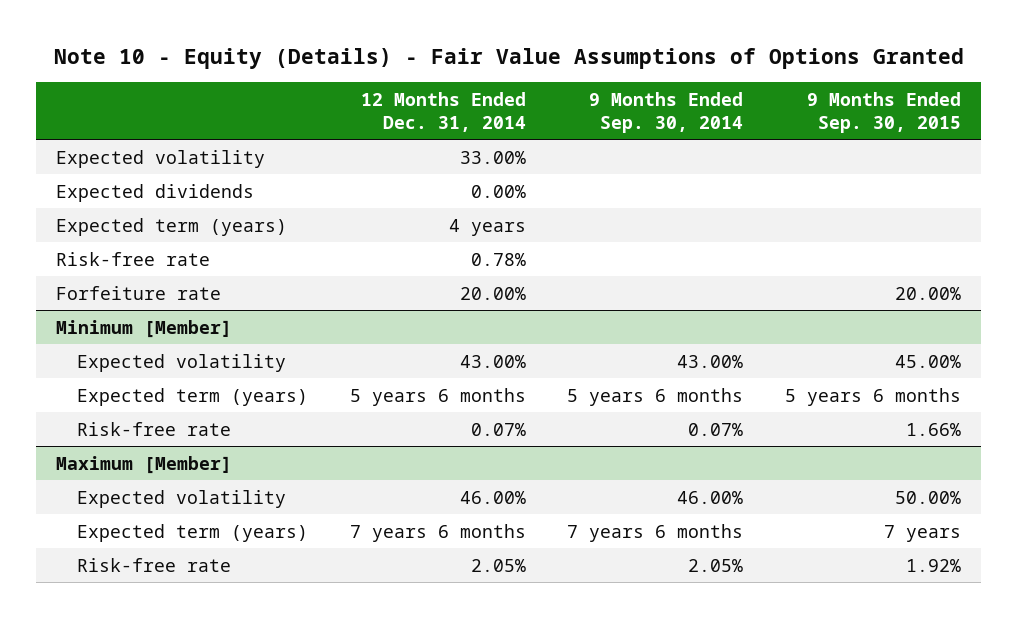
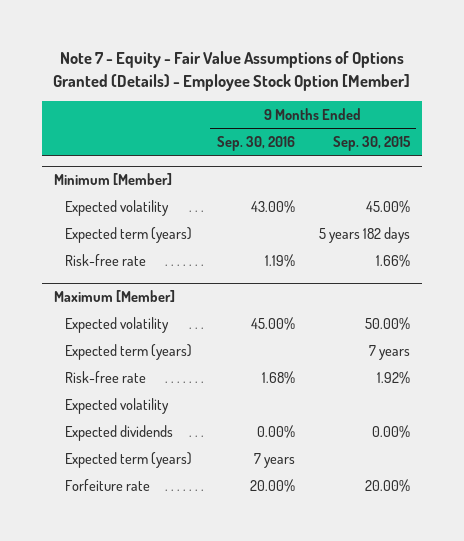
[53,47,964,69] Note 10 - Equity (Details) - Fair Value Assumptions of Options Granted -> [53,51,411,91] Note 7 - Equity - Fair Value Assumptions of Options Granted (Details) - Employee Stock Option [Member]
[360,91,526,132] 12 Months Ended Dec. 31, 2014 -> none
[589,91,744,133] 9 Months Ended Sep. 30, 2014 -> none
none -> [216,136,295,152] Sep. 30, 2016
[56,149,266,168] Expected volatility -> none
[56,183,255,202] Expected dividends -> none
[56,217,288,236] Expected term (years) -> none
[56,251,211,266] Risk-free rate -> none
[56,285,222,300] Forfeiture rate -> none
[784,387,961,406] 5 years 6 months -> [319,226,411,243] 5 years 182 days
none -> [65,397,170,414] Expected volatility
none -> [65,424,174,441] Expected dividends
none -> [65,451,193,468] Expected term (years)
none -> [65,478,151,491] Forfeiture rate

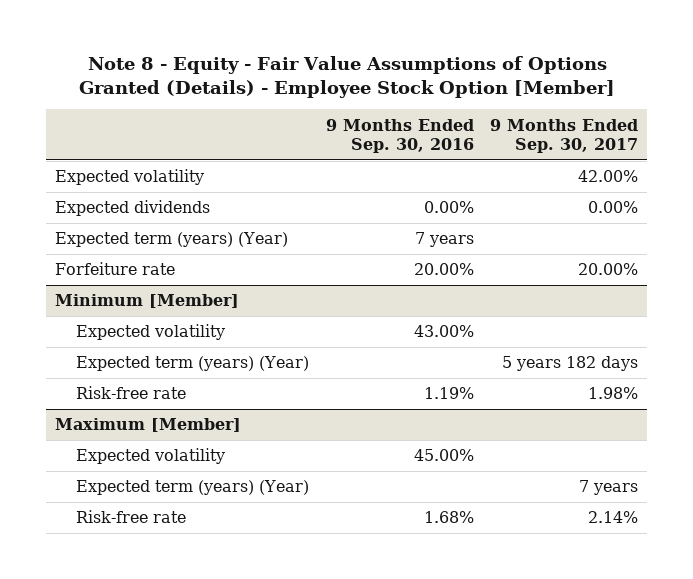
[53,51,411,91] Note 7 - Equity - Fair Value Assumptions of Options Granted (Details) - Employee Stock Option [Member] -> [78,56,615,99] Note 8 - Equity - Fair Value Assumptions of Options Granted (Details) - Employee Stock Option [Member]
[333,136,412,152] Sep. 30, 2015 -> none
none -> [490,118,639,153] 9 Months Ended Sep. 30, 2017
none -> [54,169,204,186] Expected volatility
none -> [54,200,210,217] Expected dividends
none -> [54,232,288,248] Expected term (years) (Year)
none -> [54,262,175,276] Forfeiture rate
[65,226,193,243] Expected term (years) -> [75,356,309,372] Expected term (years) (Year)
[65,343,193,360] Expected term (years) -> [75,480,309,496] Expected term (years) (Year)
[65,397,170,414] Expected volatility -> none
[65,424,174,441] Expected dividends -> none
[65,451,193,468] Expected term (years) -> none
[65,478,151,491] Forfeiture rate -> none

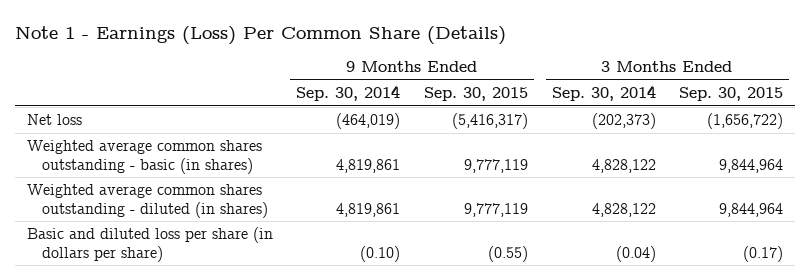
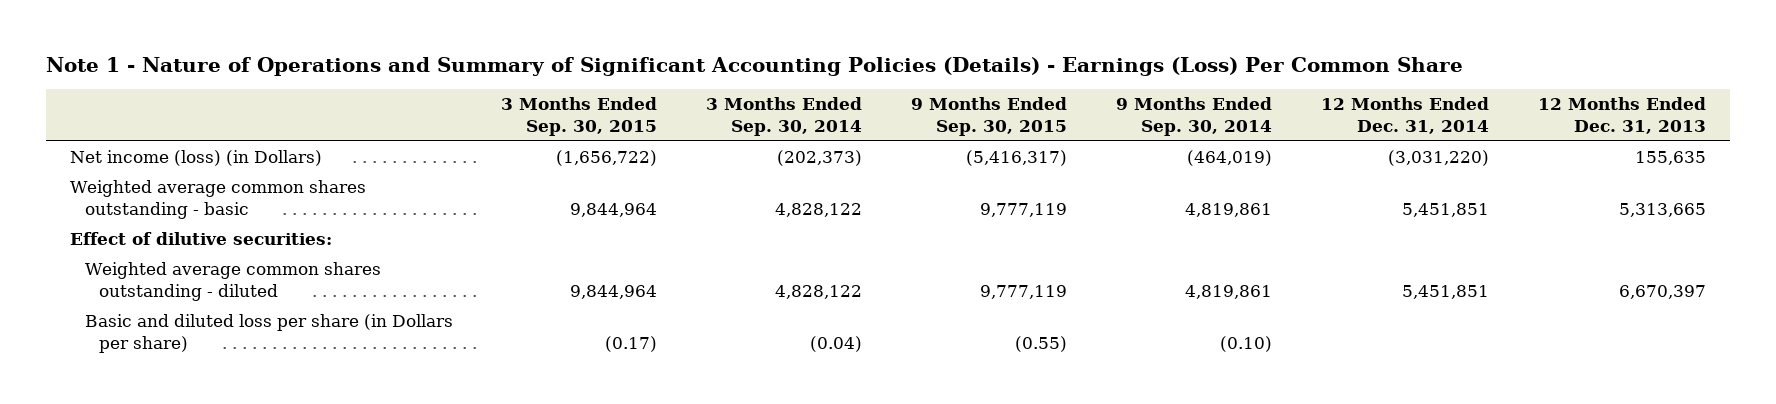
[14,25,506,45] Note 1 - Earnings (Loss) Per Common Share (Details) -> [46,57,1464,77] Note 1 - Nature of Operations and Summary of Significant Accounting Policies (Details) - Earnings (Loss) Per Common Share
none -> [1320,96,1489,134] 12 Months Ended Dec. 31, 2014
none -> [1537,96,1706,134] 12 Months Ended Dec. 31, 2013
[26,114,82,126] Net loss -> [70,150,323,167] Net income (loss) (in Dollars)
[26,140,262,174] Weighted average common shares outstanding - basic (in shares) -> [70,180,367,219] Weighted average common shares outstanding - basic
none -> [70,232,333,246] Effect of dilutive securities:
[26,184,269,218] Weighted average common shares outstanding - diluted (in shares) -> [84,262,381,301] Weighted average common shares outstanding - diluted
[26,227,273,262] Basic and diluted loss per share (in dollars per share) -> [84,314,453,353] Basic and diluted loss per share (in Dollars per share)

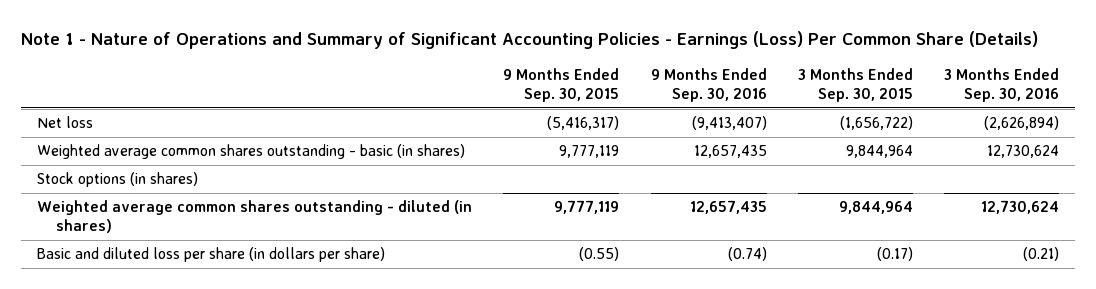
[46,57,1464,77] Note 1 - Nature of Operations and Summary of Significant Accounting Policies (Details) - Earnings (Loss) Per Common Share -> [21,31,1039,50] Note 1 - Nature of Operations and Summary of Significant Accounting Policies - Earnings (Loss) Per Common Share (Details)
[706,96,863,136] 3 Months Ended Sep. 30, 2014 -> none
[1115,96,1272,136] 9 Months Ended Sep. 30, 2014 -> none
[1320,96,1489,134] 12 Months Ended Dec. 31, 2014 -> none
[1537,96,1706,134] 12 Months Ended Dec. 31, 2013 -> none
none -> [650,68,767,103] 9 Months Ended Sep. 30, 2016
none -> [944,68,1060,103] 3 Months Ended Sep. 30, 2016
[70,232,333,246] Effect of dilutive securities: -> none
[70,150,323,167] Net income (loss) (in Dollars) -> [36,116,93,129] Net loss
[70,180,367,219] Weighted average common shares outstanding - basic -> [36,144,465,160] Weighted average common shares outstanding - basic (in shares)
none -> [36,172,198,188] Stock options (in shares)
[84,262,381,301] Weighted average common shares outstanding - diluted -> [36,200,472,234] Weighted average common shares outstanding - diluted (in shares)
[84,314,453,353] Basic and diluted loss per share (in Dollars per share) -> [36,247,385,263] Basic and diluted loss per share (in dollars per share)

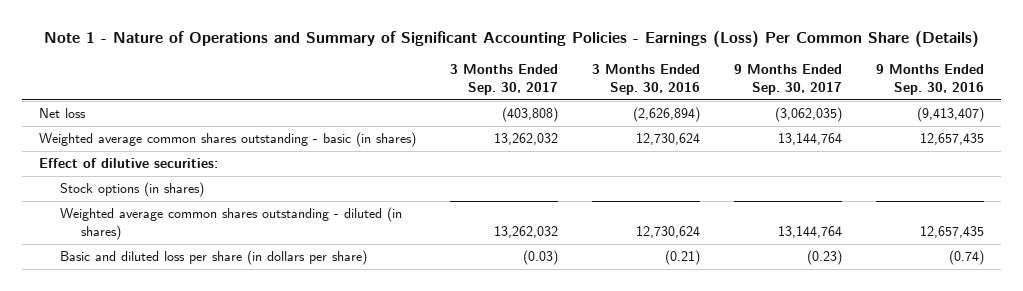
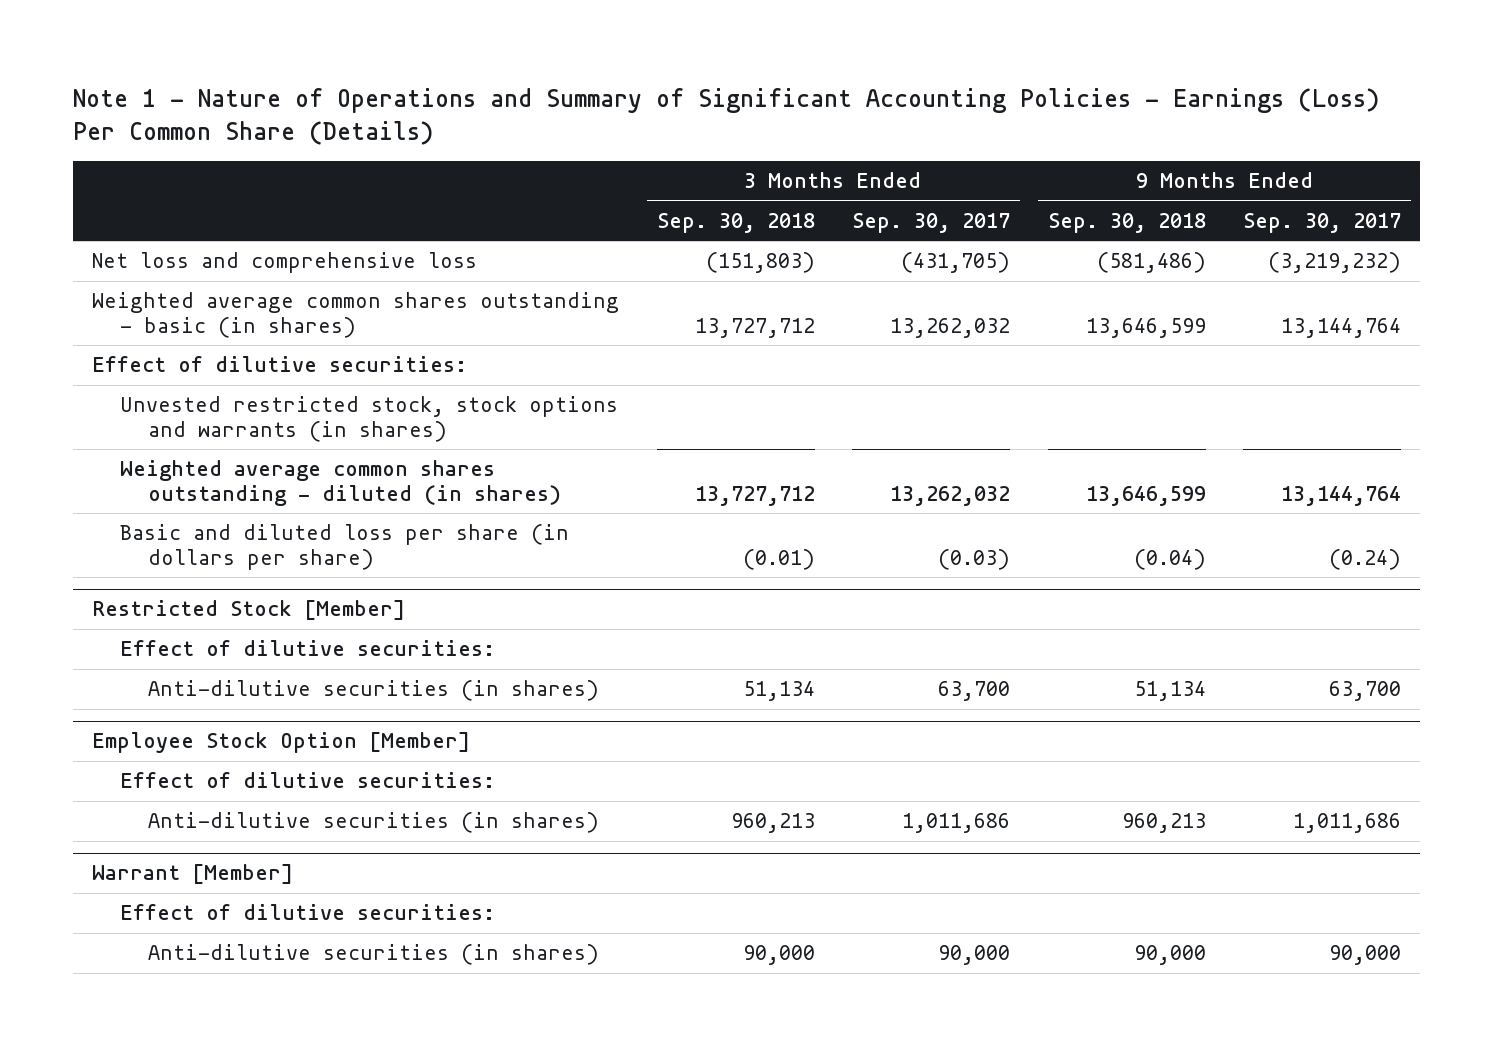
[592,64,701,95] 3 Months Ended Sep. 30, 2016 -> none
[876,64,985,95] 9 Months Ended Sep. 30, 2016 -> none
none -> [656,212,815,233] Sep. 30, 2018
none -> [1047,212,1206,233] Sep. 30, 2018
[38,108,86,119] Net loss -> [92,252,478,274] Net loss and comprehensive loss
[502,107,559,123] (403,808) -> [901,252,1011,274] (431,705)
[775,107,843,123] (3,062,035) -> [1268,252,1402,274] (3,219,232)
[59,182,204,198] Stock options (in shares) -> [119,396,618,442] Unvested restricted stock, stock options and warrants (in shares)
[807,250,843,266] (0.23) -> [1329,548,1402,570] (0.24)
none -> [92,600,406,621] Restricted Stock [Member]
none -> [119,640,495,657] Effect of dilutive securities:
none -> [147,680,599,702] Anti-dilutive securities (in shares)
none -> [92,732,471,754] Employee Stock Option [Member]
none -> [119,772,495,789] Effect of dilutive securities:
none -> [147,812,599,834] Anti-dilutive securities (in shares)
none -> [92,864,294,885] Warrant [Member]
none -> [119,904,495,921] Effect of dilutive securities:
none -> [147,944,599,966] Anti-dilutive securities (in shares)

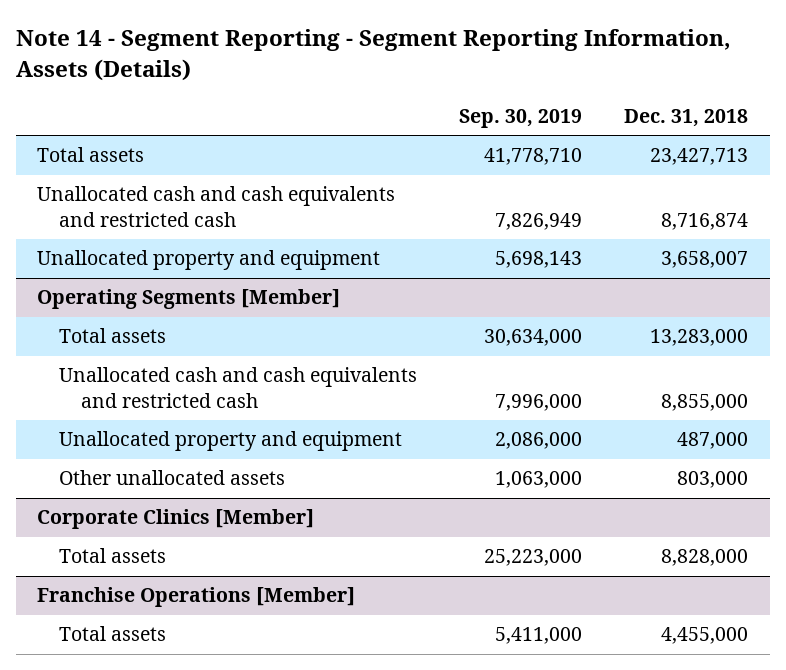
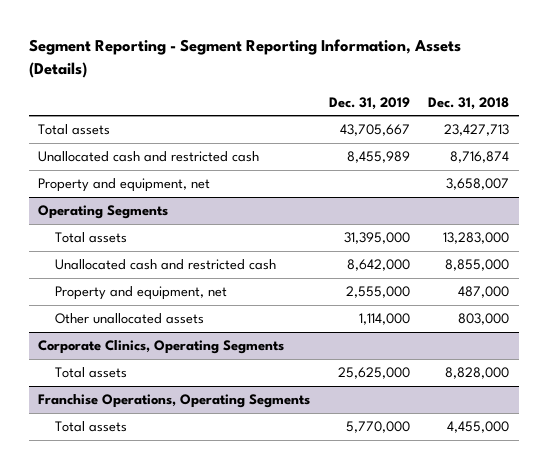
[15,29,731,81] Note 14 - Segment Reporting - Segment Reporting Information, Assets (Details) -> [28,39,461,78] Segment Reporting - Segment Reporting Information, Assets (Details)
[459,108,583,128] Sep. 30, 2019 -> none
none -> [328,96,410,110] Dec. 31, 2019
[37,186,396,227] Unallocated cash and cash equivalents and restricted cash -> [38,151,260,163] Unallocated cash and restricted cash
[37,250,381,271] Unallocated property and equipment -> [38,178,211,193] Property and equipment, net
[37,289,341,310] Operating Segments [Member] -> [38,205,169,220] Operating Segments
[58,367,417,408] Unallocated cash and cash equivalents and restricted cash -> [55,259,277,271] Unallocated cash and restricted cash
[58,431,402,452] Unallocated property and equipment -> [55,286,228,301] Property and equipment, net
[37,509,315,530] Corporate Clinics [Member] -> none
none -> [38,340,285,355] Corporate Clinics, Operating Segments
[37,587,356,608] Franchise Operations [Member] -> none
none -> [38,394,311,409] Franchise Operations, Operating Segments

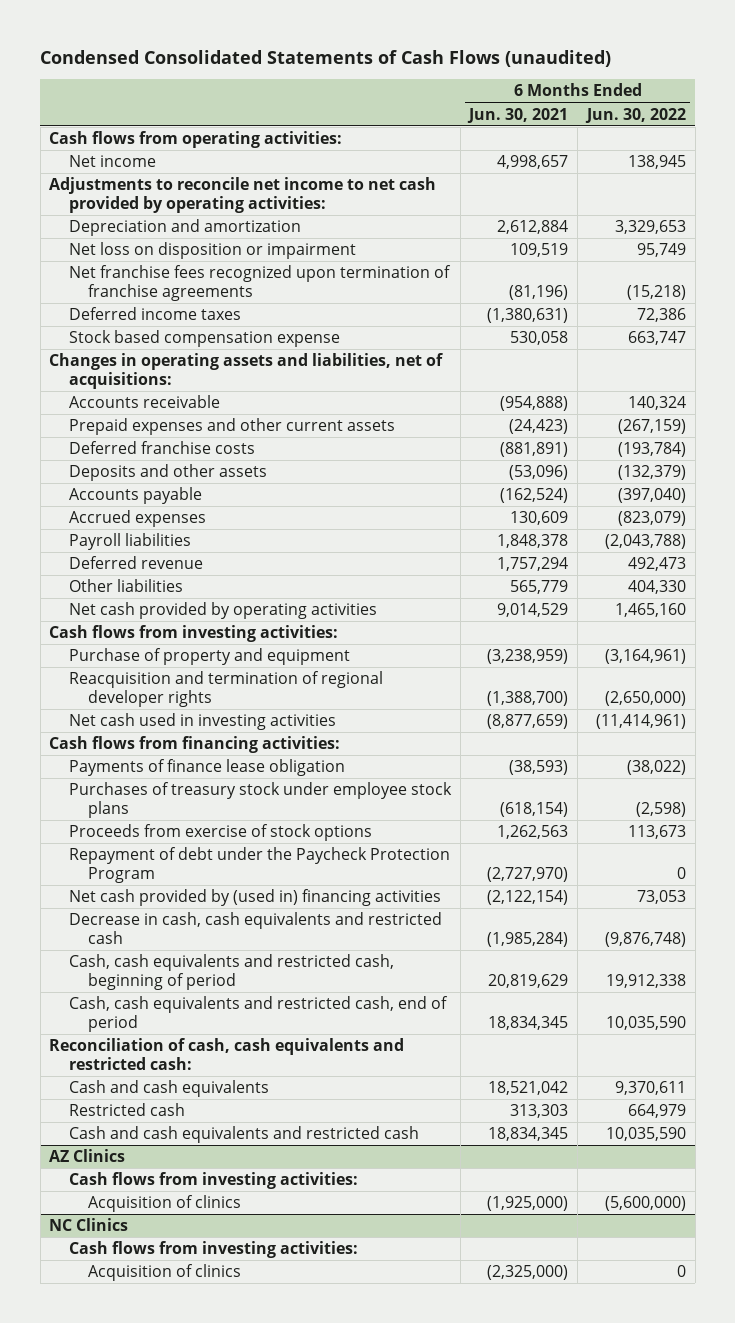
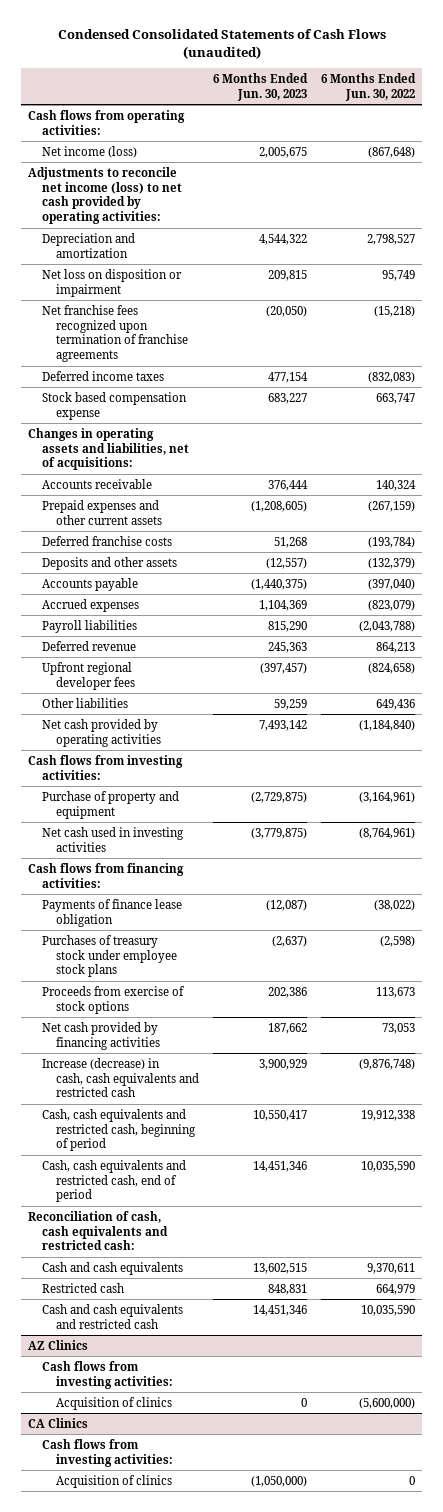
[467,107,569,123] Jun. 30, 2021 -> none
none -> [212,73,308,101] 6 Months Ended Jun. 30, 2023
[68,155,156,168] Net income -> [42,145,138,158] Net income (loss)
[627,155,686,170] 138,945 -> [367,146,415,158] (867,648)
[49,177,437,213] Adjustments to reconcile net income to net cash provided by operating activities: -> [28,166,183,225] Adjustments to reconcile net income (loss) to net cash provided by operating activities:
[614,220,686,235] 3,329,653 -> [366,233,415,245] 2,798,527
[636,308,686,323] 72,386 -> [367,371,415,383] (832,083)
[627,557,686,572] 492,473 -> [375,641,415,653] 864,213
none -> [42,661,135,690] Upfront regional developer fees
[627,580,686,595] 404,330 -> [375,698,415,710] 649,436
[614,603,686,618] 1,465,160 -> [358,719,415,731] (1,184,840)
[68,671,383,707] Reacquisition and termination of regional developer rights -> none
[595,714,686,730] (11,414,961) -> [358,827,415,839] (8,764,961)
[68,847,450,883] Repayment of debt under the Paycheck Protection Program -> none
[68,889,441,907] Net cash provided by (used in) financing activities -> [42,1021,160,1050] Net cash provided by financing activities
[68,912,442,944] Decrease in cash, cash equivalents and restricted cash -> [42,1057,199,1098] Increase (decrease) in cash, cash equivalents and restricted cash
[49,1218,129,1232] NC Clinics -> none
none -> [28,1417,89,1428] CA Clinics

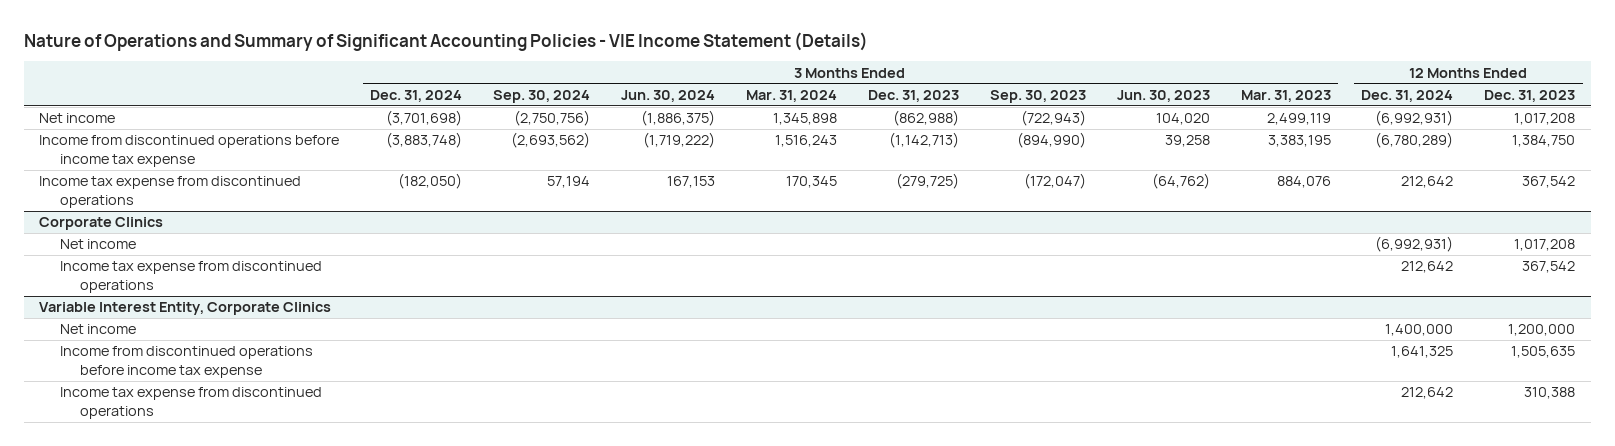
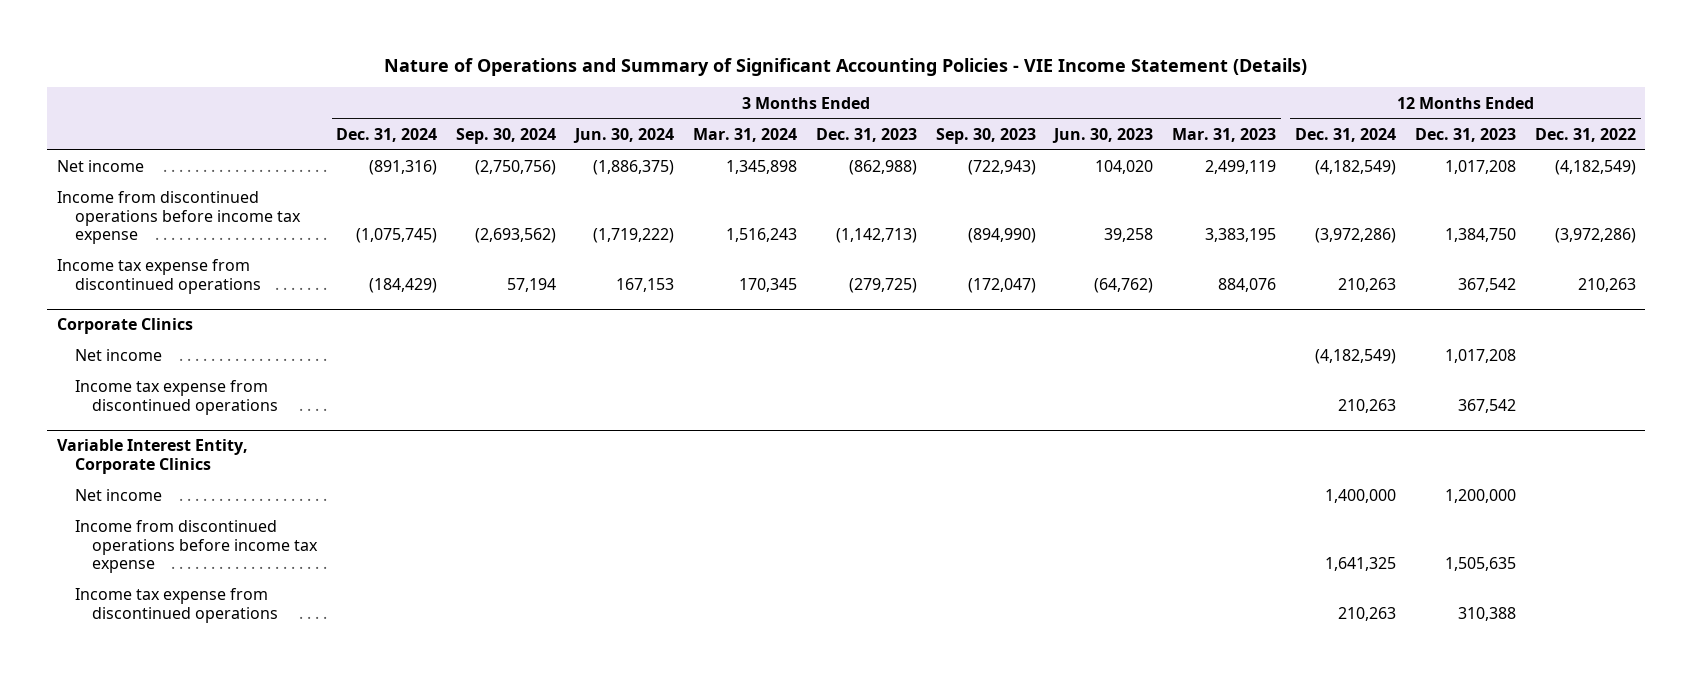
none -> [1534,127,1636,142] Dec. 31, 2022
[386,110,463,127] (3,701,698) -> [369,160,438,176] (891,316)
[1375,110,1454,127] (6,992,931) -> [1315,160,1397,176] (4,182,549)
[386,132,463,149] (3,883,748) -> [356,228,438,244] (1,075,745)
[1375,132,1454,149] (6,780,289) -> [1315,228,1397,244] (3,972,286)
[398,173,463,190] (182,050) -> [369,277,438,293] (184,429)
[1401,176,1454,189] 212,642 -> [1338,277,1397,292] 210,263
[1375,236,1454,253] (6,992,931) -> [1315,349,1397,365] (4,182,549)
[1401,261,1454,274] 212,642 -> [1338,398,1397,413] 210,263
[1401,387,1454,400] 212,642 -> [1338,606,1397,621] 210,263

